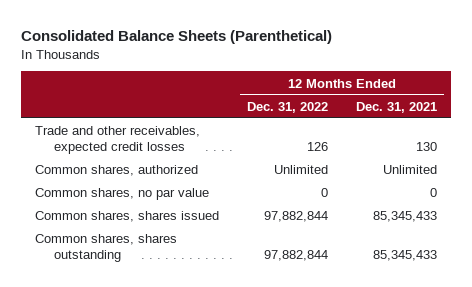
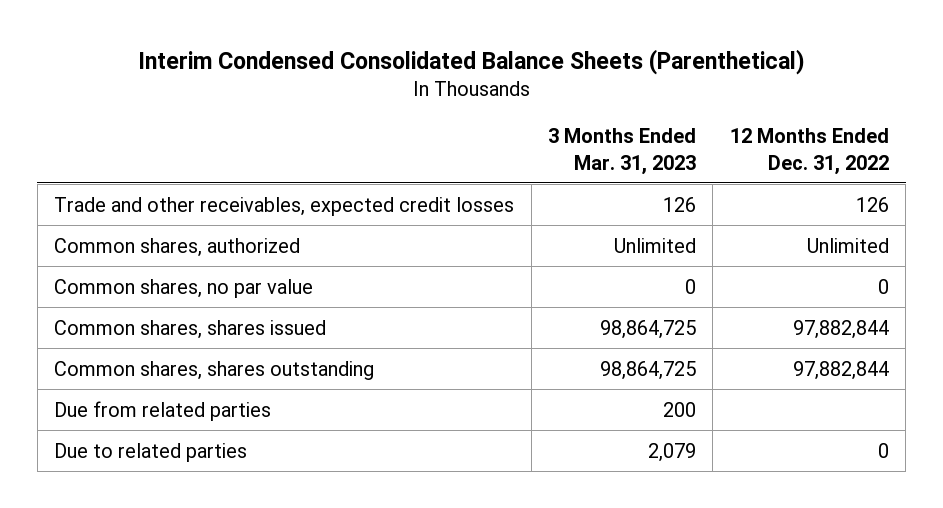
[21,30,333,45] Consolidated Balance Sheets (Parenthetical) -> [137,48,805,75] Interim Condensed Consolidated Balance Sheets (Parenthetical)
[355,101,437,113] Dec. 31, 2021 -> none
none -> [548,128,697,175] 3 Months Ended Mar. 31, 2023
none -> [54,400,272,421] Due from related parties
none -> [54,442,248,462] Due to related parties

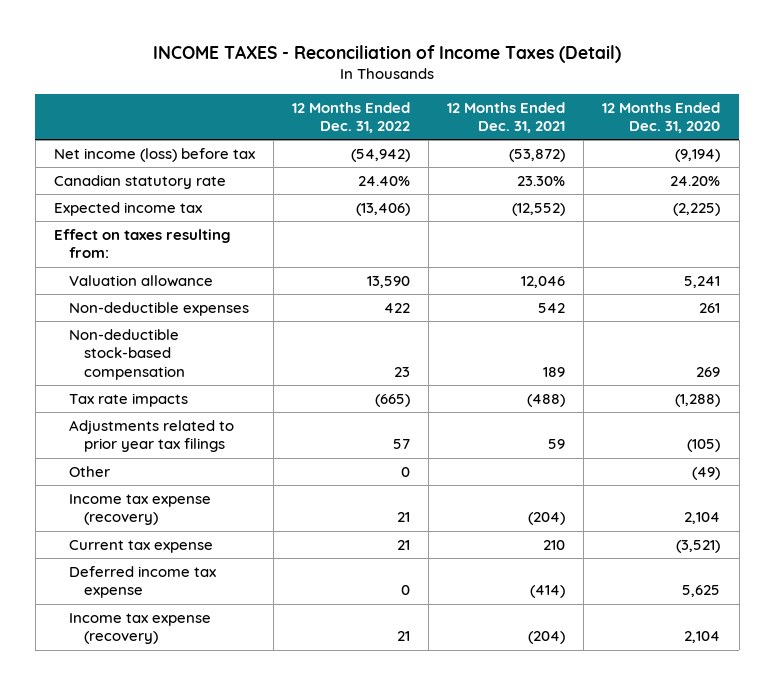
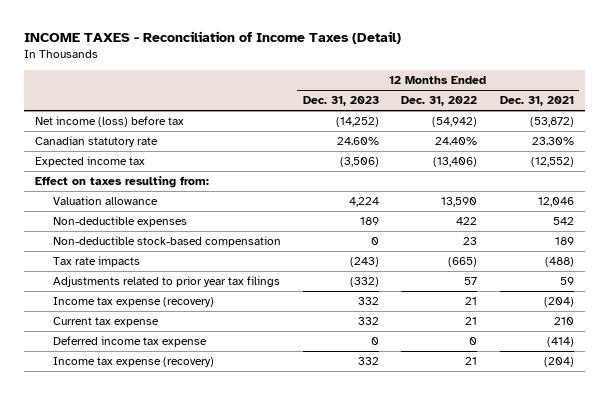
[602,101,721,134] 12 Months Ended Dec. 31, 2020 -> none
none -> [303,96,380,107] Dec. 31, 2023
[69,465,111,477] Other -> none

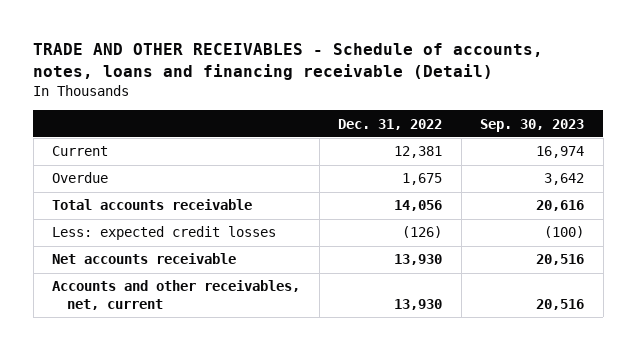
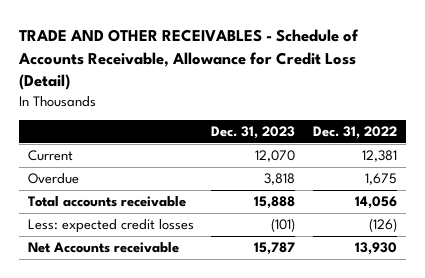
[33,43,544,81] TRADE AND OTHER RECEIVABLES - Schedule of accounts, notes, loans and financing receivable (Detail) -> [17,29,359,91] TRADE AND OTHER RECEIVABLES - Schedule of Accounts Receivable, Allowance for Credit Loss (Detail)
[480,118,585,132] Sep. 30, 2023 -> none
none -> [211,126,296,140] Dec. 31, 2023
[52,280,301,310] Accounts and other receivables, net, current -> none
[52,253,237,265] Net accounts receivable -> [27,242,179,254] Net Accounts receivable

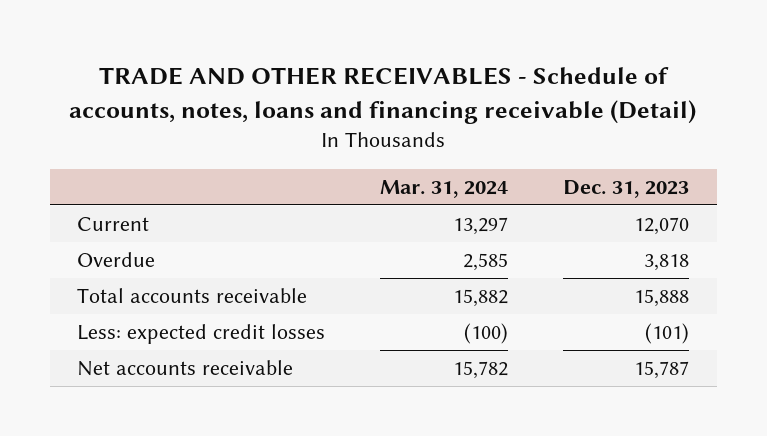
[17,29,359,91] TRADE AND OTHER RECEIVABLES - Schedule of Accounts Receivable, Allowance for Credit Loss (Detail) -> [69,66,697,124] TRADE AND OTHER RECEIVABLES - Schedule of accounts, notes, loans and financing receivable (Detail)
[313,126,398,140] Dec. 31, 2022 -> none
none -> [380,180,509,199] Mar. 31, 2024
[27,242,179,254] Net Accounts receivable -> [77,360,294,377] Net accounts receivable

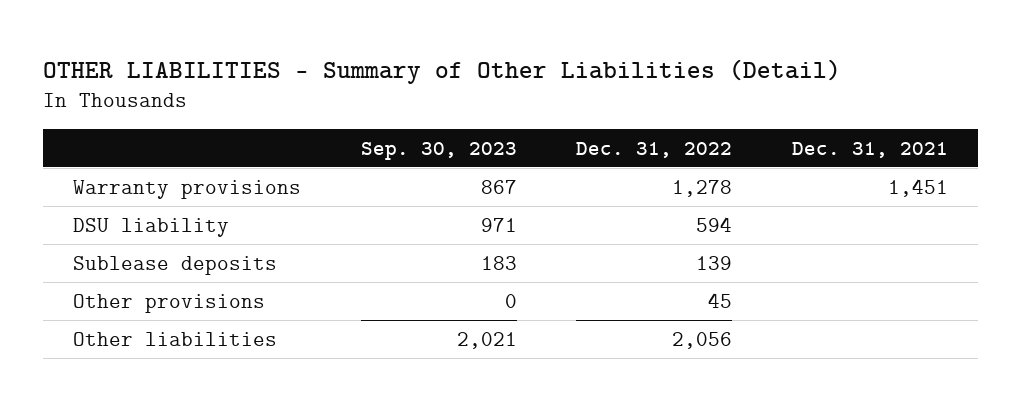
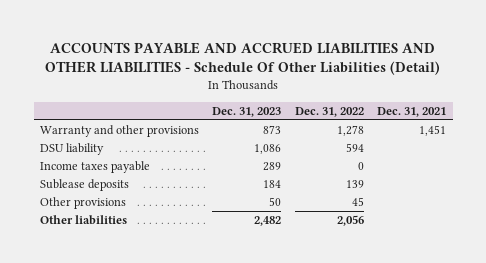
[43,58,842,84] OTHER LIABILITIES - Summary of Other Liabilities (Detail) -> [45,41,441,76] ACCOUNTS PAYABLE AND ACCRUED LIABILITIES AND OTHER LIABILITIES - Schedule Of Other Liabilities (Detail)
[360,141,517,160] Sep. 30, 2023 -> none
none -> [212,106,282,117] Dec. 31, 2023
[73,179,302,199] Warranty provisions -> [40,125,200,138] Warranty and other provisions
none -> [40,161,151,174] Income taxes payable

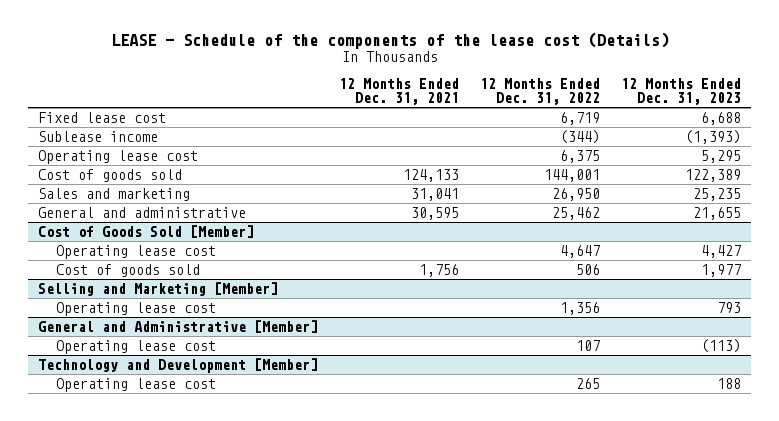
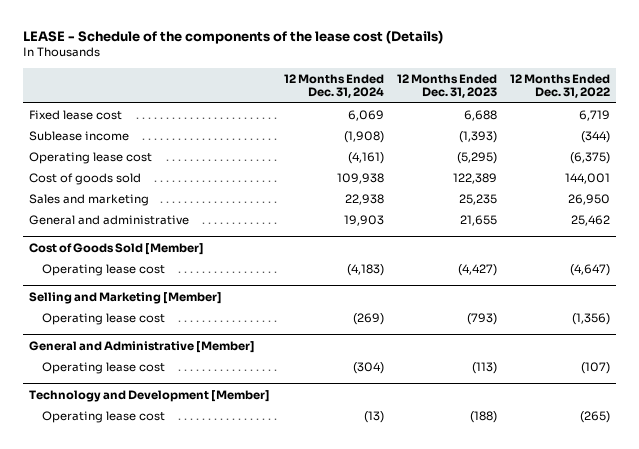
[339,77,460,106] 12 Months Ended Dec. 31, 2021 -> none
none -> [283,73,384,99] 12 Months Ended Dec. 31, 2024
[559,149,600,163] 6,375 -> [569,151,610,164] (6,375)
[700,149,741,163] 5,295 -> [456,151,497,164] (5,295)
[56,263,201,277] Cost of goods sold -> none
[559,244,600,258] 4,647 -> [569,263,610,276] (4,647)
[700,244,741,258] 4,427 -> [457,263,497,276] (4,427)
[559,301,600,315] 1,356 -> [571,312,610,325] (1,356)
[716,301,741,313] 793 -> [466,312,497,325] (793)
[575,339,600,351] 107 -> [580,361,610,374] (107)
[575,377,600,389] 265 -> [579,410,610,423] (265)
[716,377,741,389] 188 -> [469,410,497,423] (188)

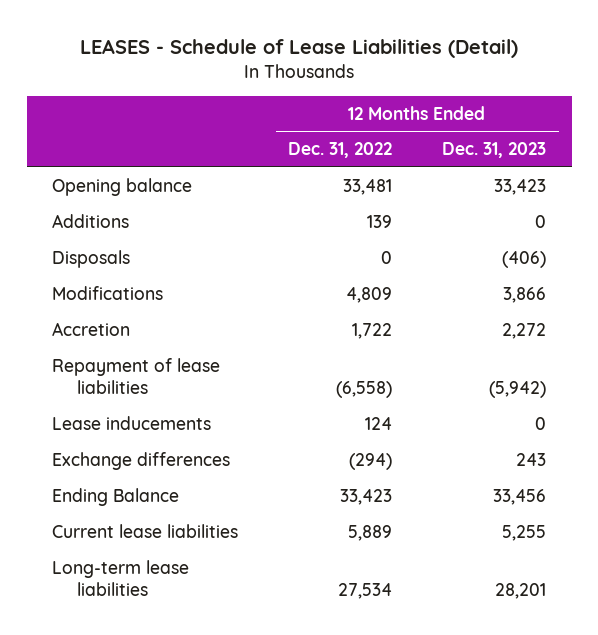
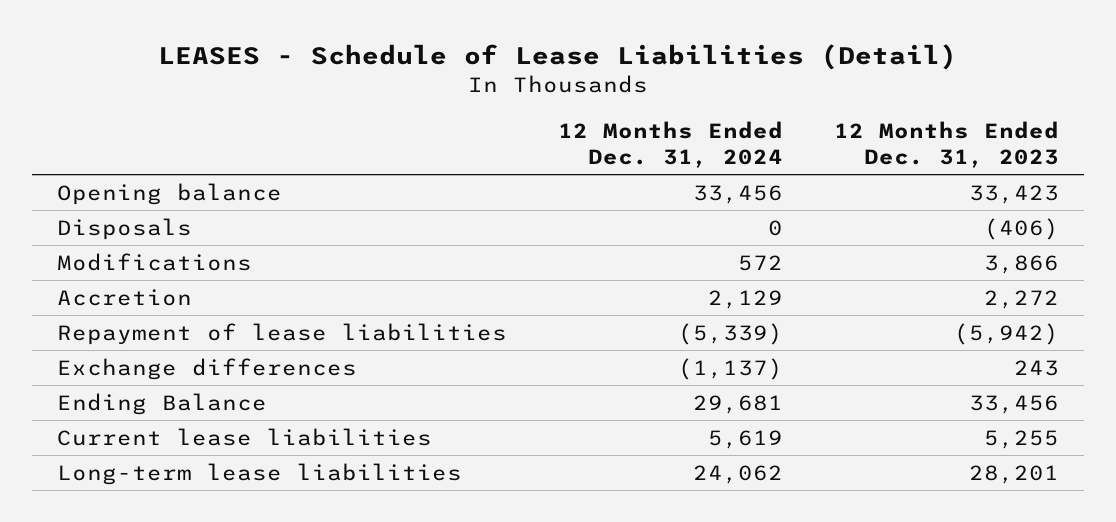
[288,142,393,159] Dec. 31, 2022 -> none
none -> [557,120,783,168] 12 Months Ended Dec. 31, 2024
[52,214,130,229] Additions -> none
[52,416,212,431] Lease inducements -> none

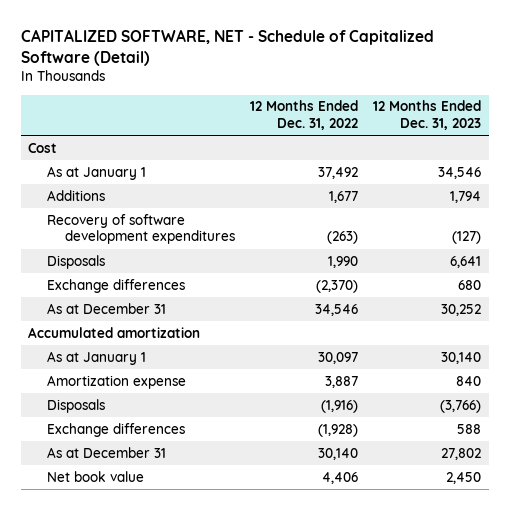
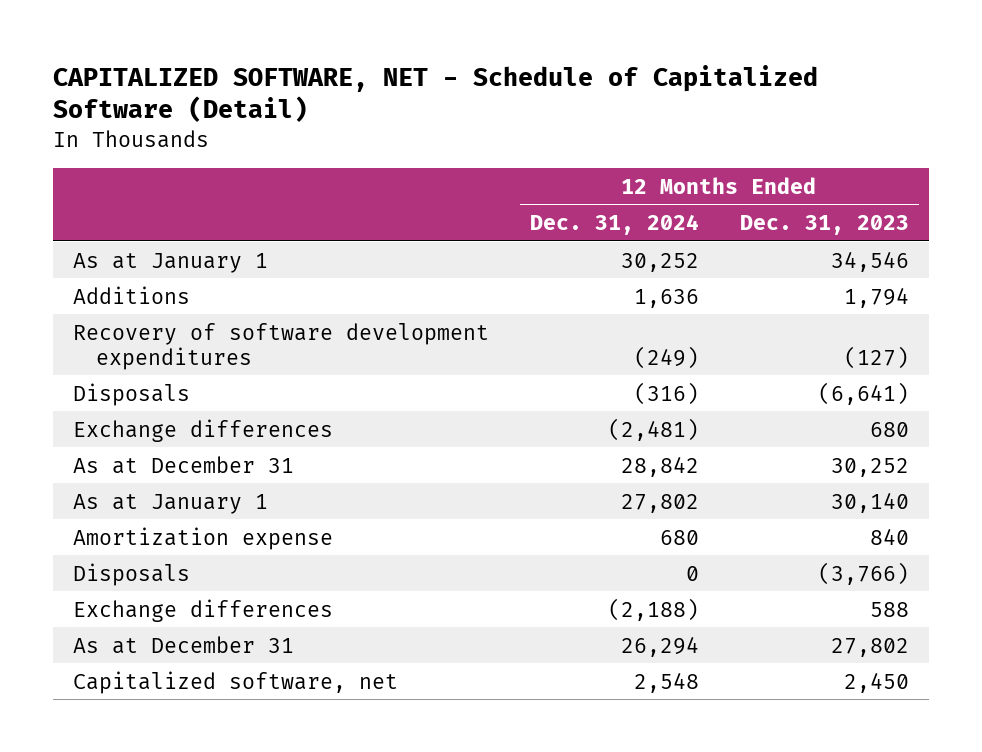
[250,100,359,130] 12 Months Ended Dec. 31, 2022 -> none
none -> [530,214,700,236] Dec. 31, 2024
[28,142,58,153] Cost -> none
[450,255,482,268] 6,641 -> [817,381,909,405] (6,641)
[28,326,201,338] Accumulated amortization -> none
[46,470,144,482] Net book value -> [73,670,399,694] Capitalized software, net

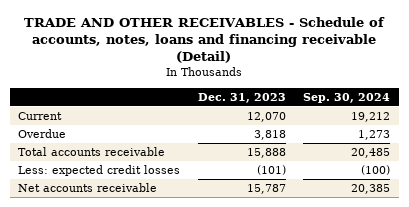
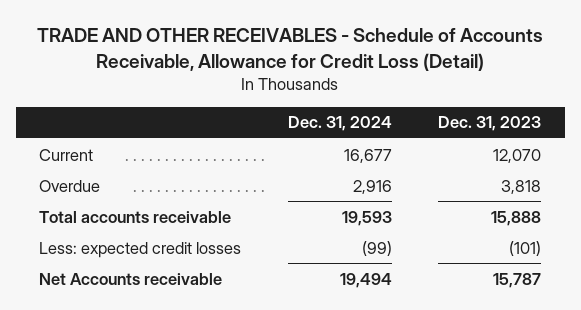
[24,17,386,64] TRADE AND OTHER RECEIVABLES - Schedule of accounts, notes, loans and financing receivable (Detail) -> [37,27,544,71] TRADE AND OTHER RECEIVABLES - Schedule of Accounts Receivable, Allowance for Credit Loss (Detail)
[303,92,391,103] Sep. 30, 2024 -> none
none -> [287,116,392,132] Dec. 31, 2024
[18,183,158,193] Net accounts receivable -> [39,272,223,285] Net Accounts receivable

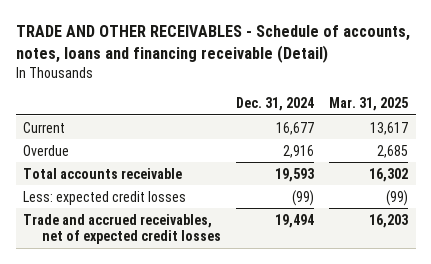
[37,27,544,71] TRADE AND OTHER RECEIVABLES - Schedule of Accounts Receivable, Allowance for Credit Loss (Detail) -> [15,25,410,63] TRADE AND OTHER RECEIVABLES - Schedule of accounts, notes, loans and financing receivable (Detail)
[438,116,542,132] Dec. 31, 2023 -> none
none -> [329,97,409,112] Mar. 31, 2025
[39,272,223,285] Net Accounts receivable -> [22,213,222,244] Trade and accrued receivables, net of expected credit losses

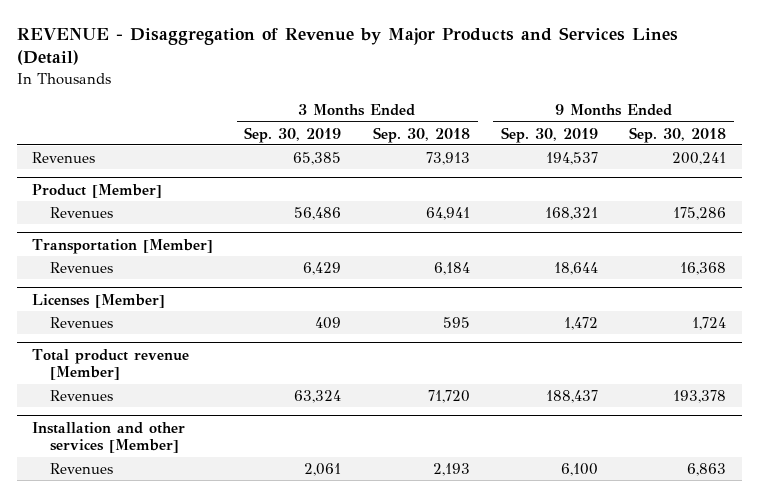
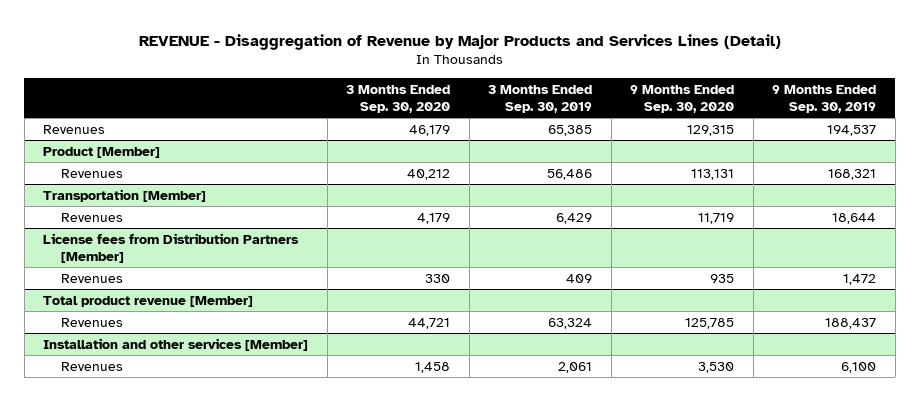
[372,126,470,143] Sep. 30, 2018 -> none
[629,126,727,143] Sep. 30, 2018 -> none
none -> [346,84,451,114] 3 Months Ended Sep. 30, 2020
none -> [630,84,735,114] 9 Months Ended Sep. 30, 2020
[32,293,166,308] Licenses [Member] -> [43,232,300,264] License fees from Distribution Partners [Member]

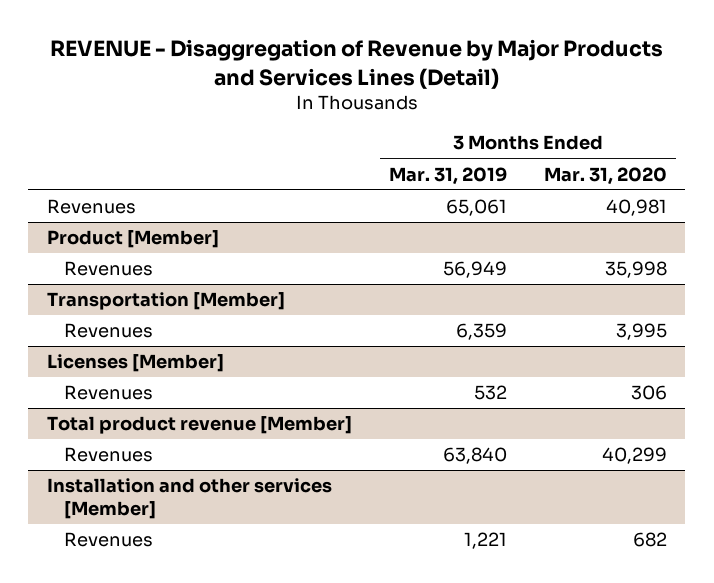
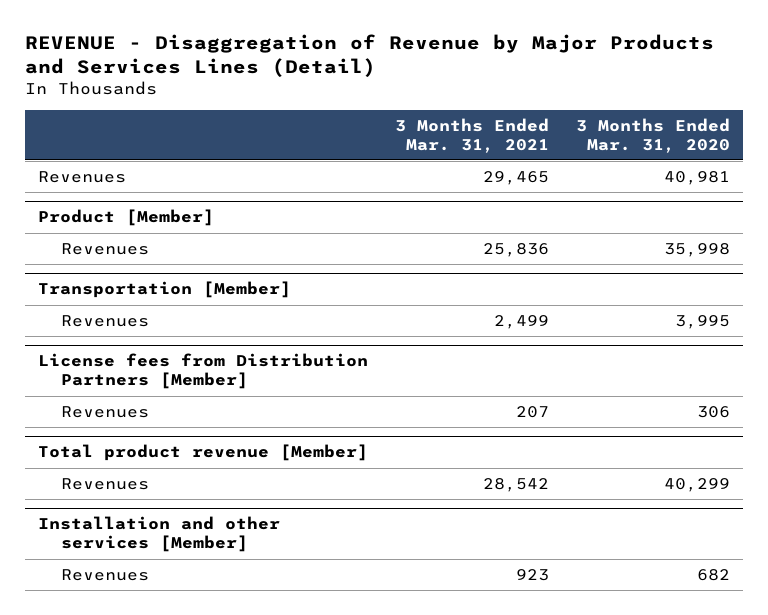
[388,166,507,185] Mar. 31, 2019 -> none
none -> [394,117,549,153] 3 Months Ended Mar. 31, 2021
[46,354,224,373] Licenses [Member] -> [38,353,369,390] License fees from Distribution Partners [Member]

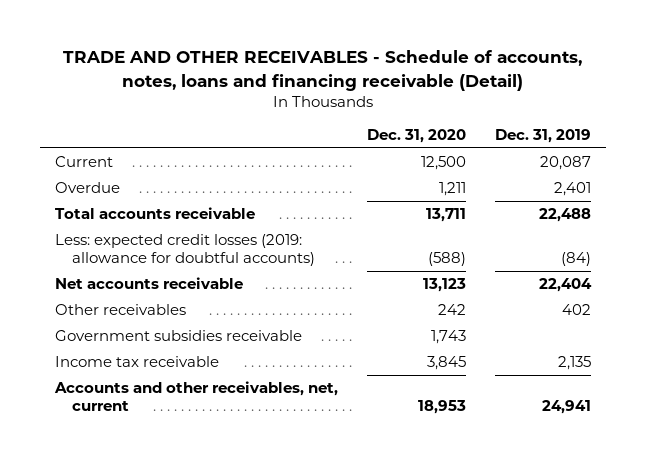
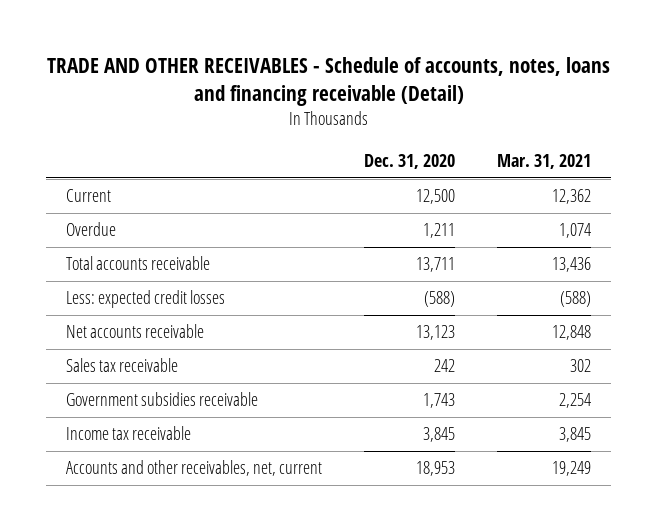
[495,129,592,144] Dec. 31, 2019 -> none
none -> [496,153,591,169] Mar. 31, 2021
[54,234,316,266] Less: expected credit losses (2019: allowance for doubtful accounts) -> [66,290,226,309] Less: expected credit losses
[54,304,186,316] Other receivables -> [66,358,179,373] Sales tax receivable

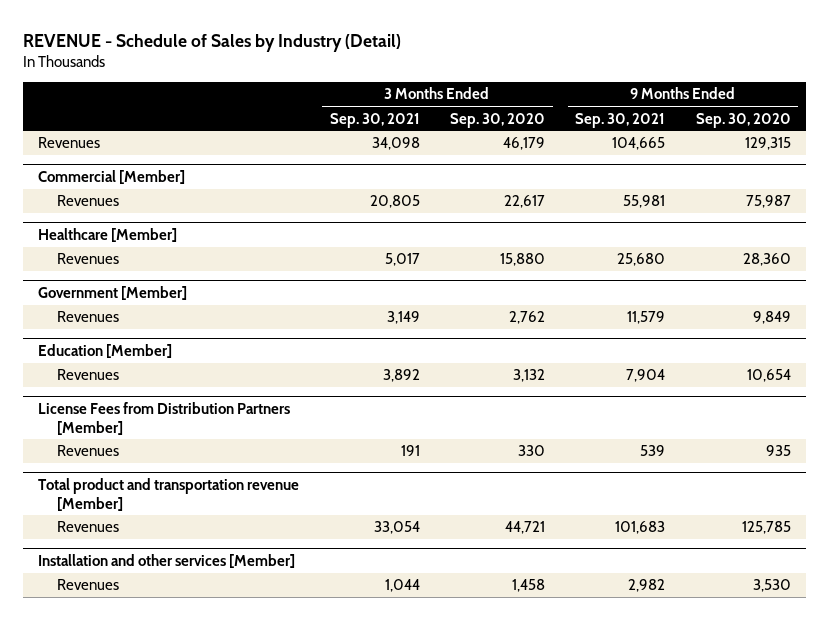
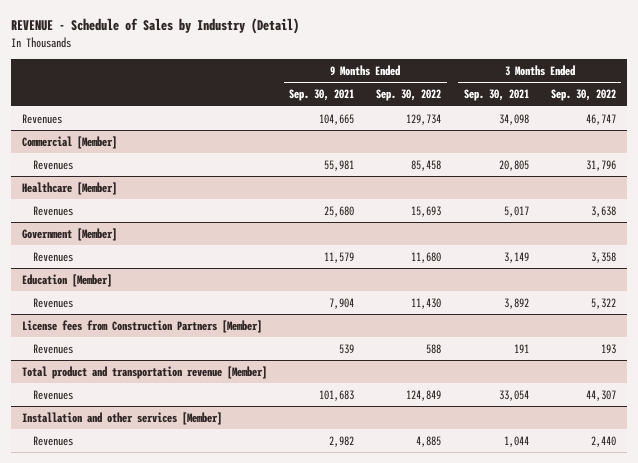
[450,112,546,128] Sep. 30, 2020 -> none
[695,112,791,128] Sep. 30, 2020 -> none
none -> [376,89,442,102] Sep. 30, 2022
none -> [550,89,616,102] Sep. 30, 2022
[38,401,291,435] License Fees from Distribution Partners [Member] -> [22,320,263,334] License fees from Construction Partners [Member]

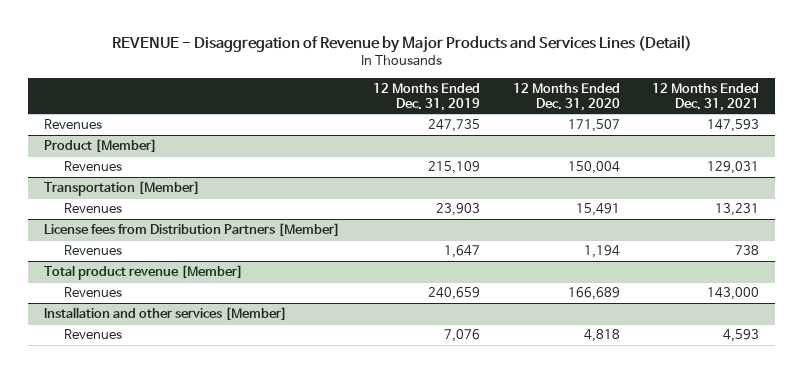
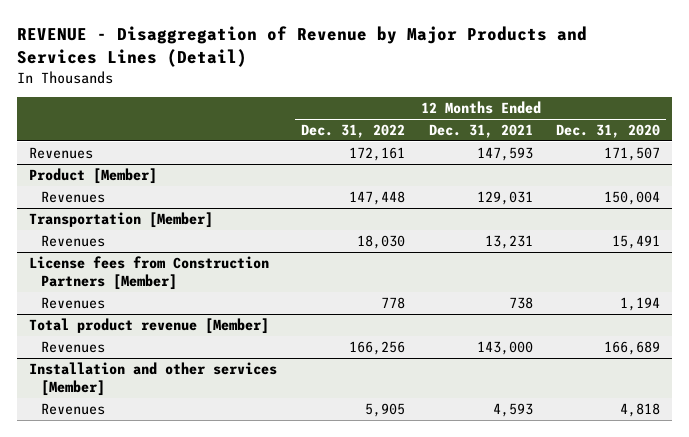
[372,82,480,111] 12 Months Ended Dec. 31, 2019 -> none
none -> [300,124,405,139] Dec. 31, 2022
[44,223,341,238] License fees from Distribution Partners [Member] -> [29,256,270,290] License fees from Construction Partners [Member]

